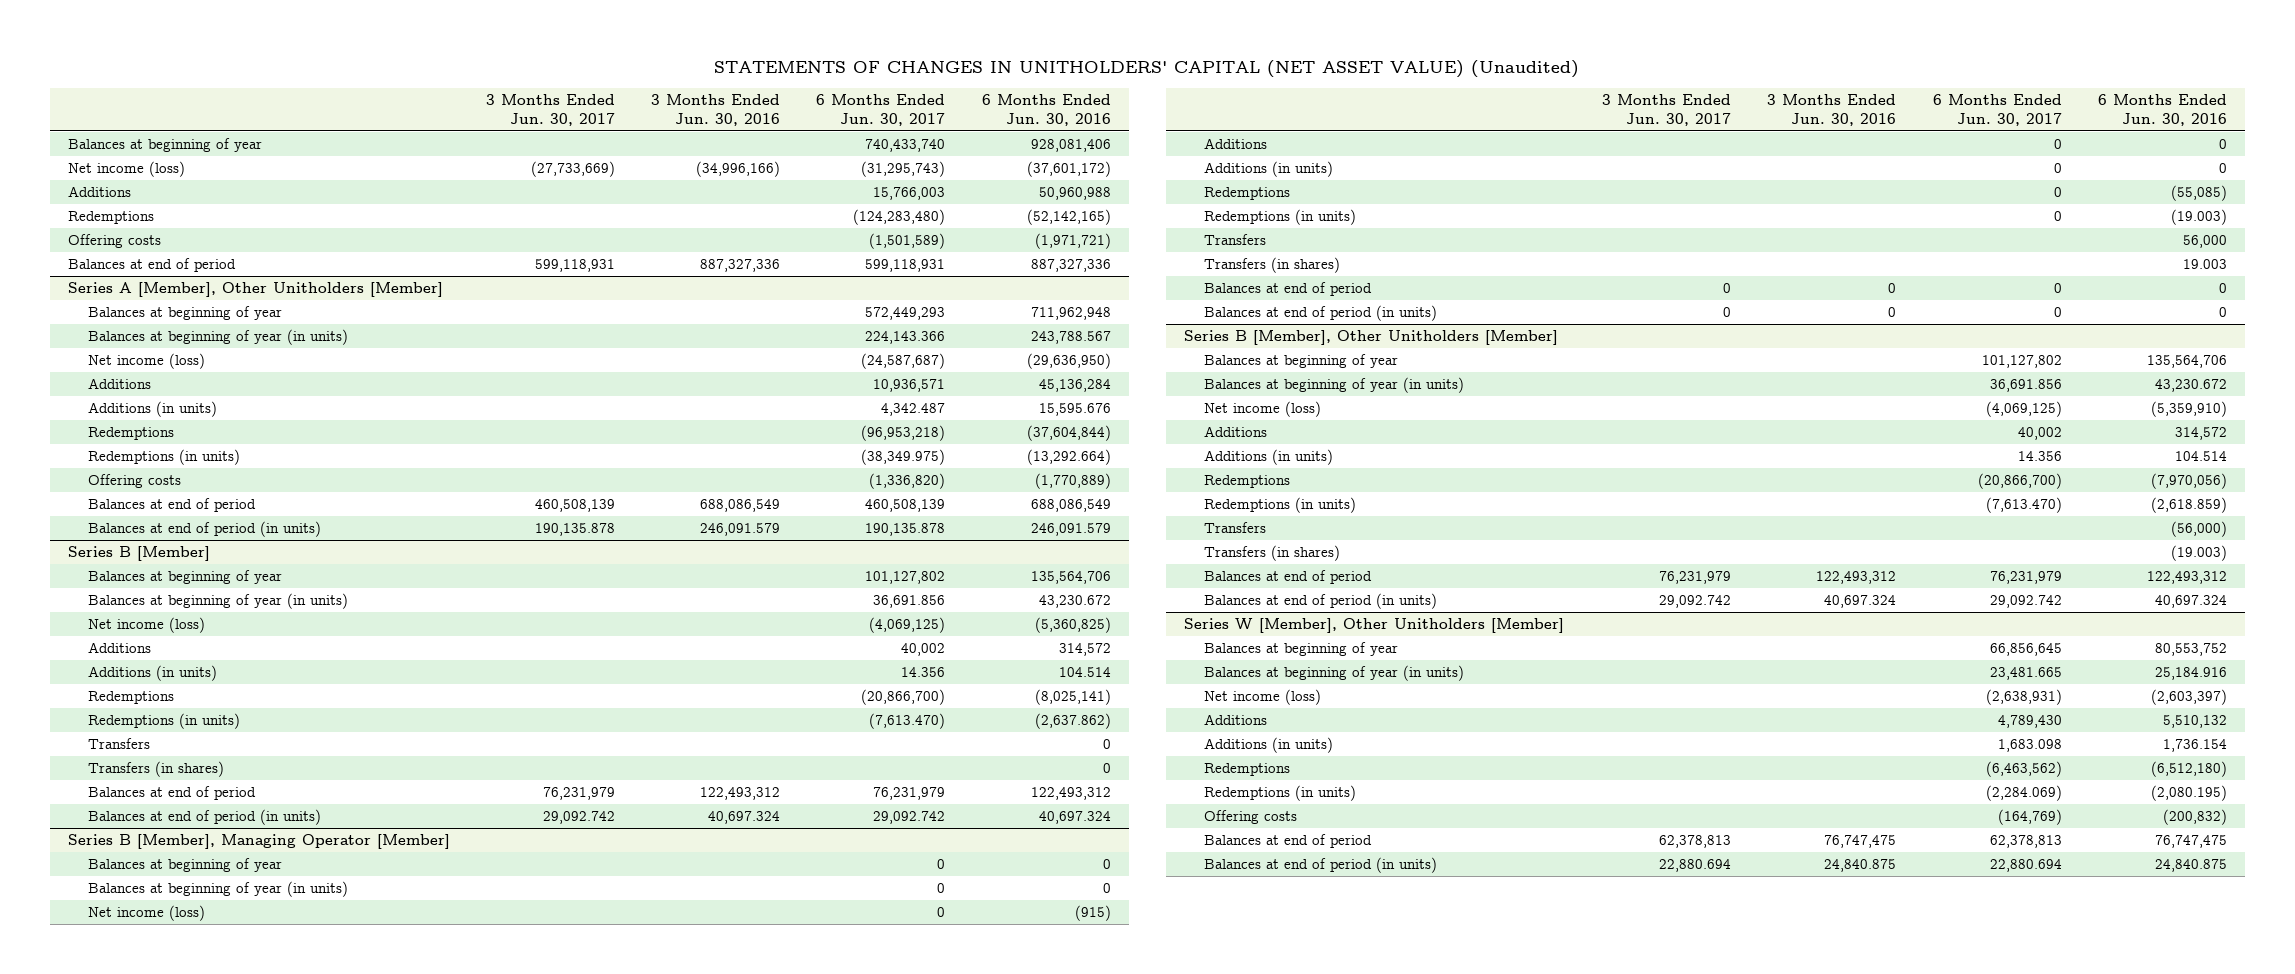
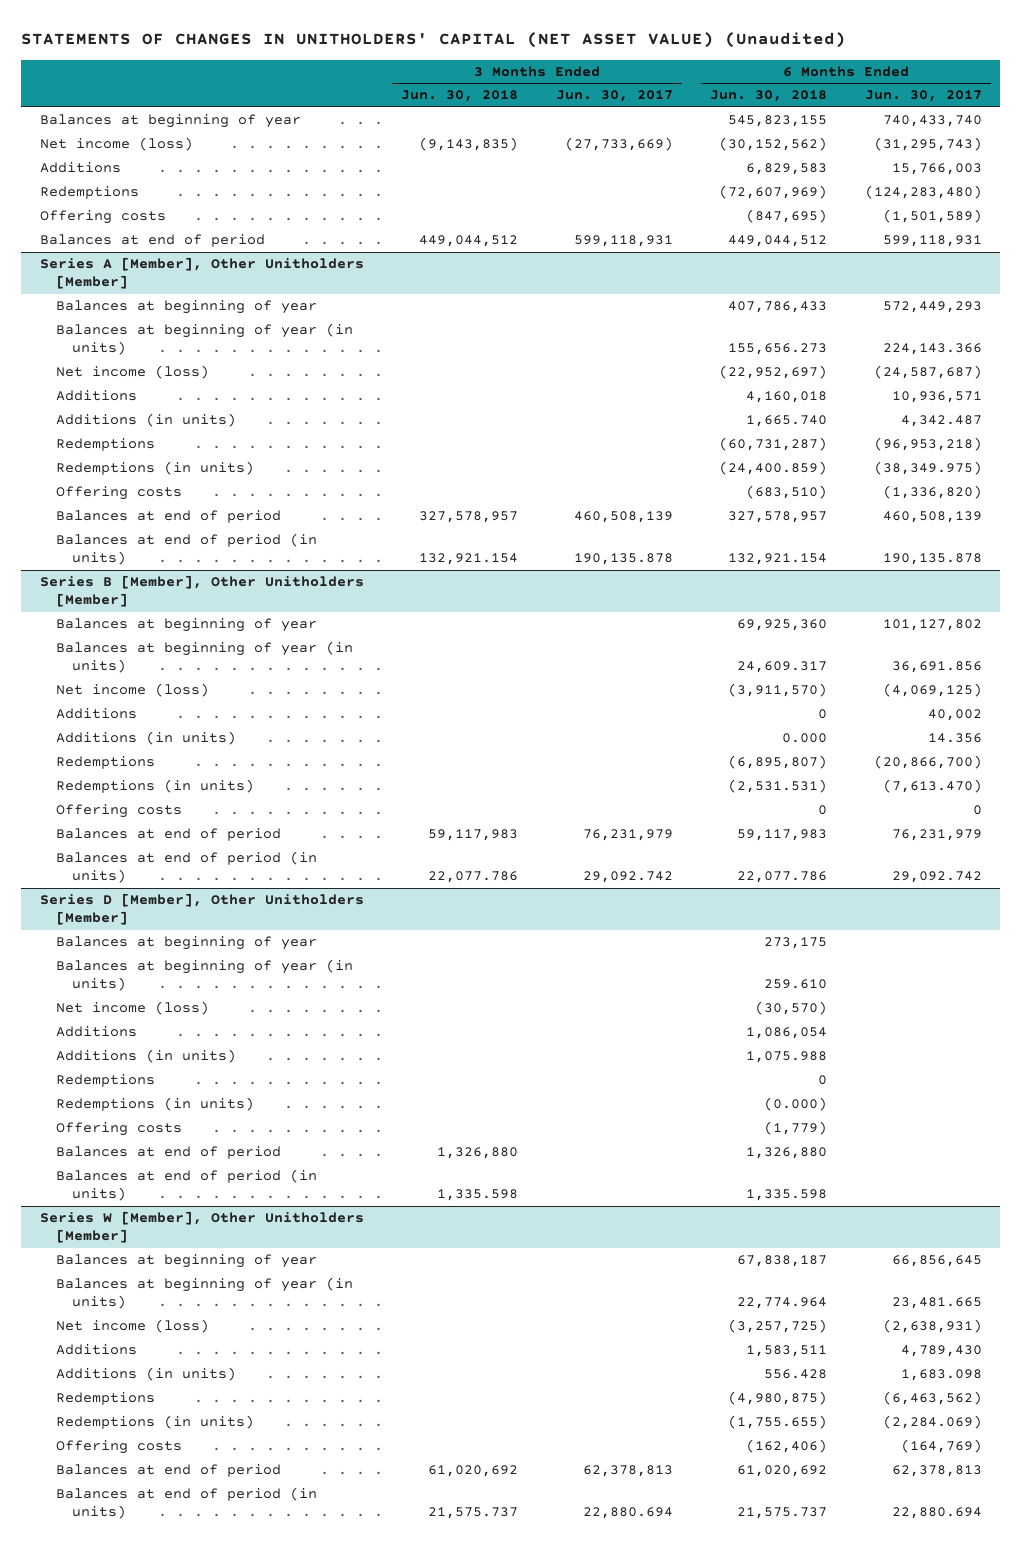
[651,93,781,126] 3 Months Ended Jun. 30, 2016 -> none
[981,93,1111,126] 6 Months Ended Jun. 30, 2016 -> none
none -> [401,90,519,103] Jun. 30, 2018
none -> [710,90,828,103] Jun. 30, 2018
[67,546,210,562] Series B [Member] -> none
[87,570,282,585] Balances at beginning of year -> none
[87,593,348,610] Balances at beginning of year (in units) -> none
[87,617,205,634] Net income (loss) -> none
[87,642,151,654] Additions -> none
[87,665,217,682] Additions (in units) -> none
[87,691,174,705] Redemptions -> none
[87,713,240,730] Redemptions (in units) -> none
[87,738,150,750] Transfers -> none
[87,761,224,778] Transfers (in shares) -> none
[87,786,256,801] Balances at end of period -> none
[87,809,321,826] Balances at end of period (in units) -> none
[67,834,450,850] Series B [Member], Managing Operator [Member] -> none
[87,858,282,873] Balances at beginning of year -> none
[87,881,348,898] Balances at beginning of year (in units) -> none
[87,905,205,922] Net income (loss) -> none
[1204,138,1268,150] Additions -> none
[1204,161,1334,178] Additions (in units) -> none
[1204,187,1291,201] Redemptions -> none
[1204,209,1357,226] Redemptions (in units) -> none
[1204,234,1267,246] Transfers -> none
[1204,257,1341,274] Transfers (in shares) -> none
[1204,282,1373,297] Balances at end of period -> none
[1204,305,1438,322] Balances at end of period (in units) -> none
[1204,522,1267,534] Transfers -> none
[1204,545,1341,562] Transfers (in shares) -> none
none -> [56,804,183,819] Offering costs
none -> [39,893,364,926] Series D [Member], Other Unitholders [Member]
none -> [56,936,318,951] Balances at beginning of year
none -> [56,959,354,992] Balances at beginning of year (in units)
none -> [56,1001,210,1016] Net income (loss)
none -> [56,1026,138,1038] Additions
none -> [56,1049,237,1064] Additions (in units)
none -> [56,1074,156,1088] Redemptions
none -> [56,1097,255,1112] Redemptions (in units)
none -> [56,1122,183,1137] Offering costs
none -> [56,1146,282,1160] Balances at end of period
none -> [56,1169,318,1202] Balances at end of period (in units)

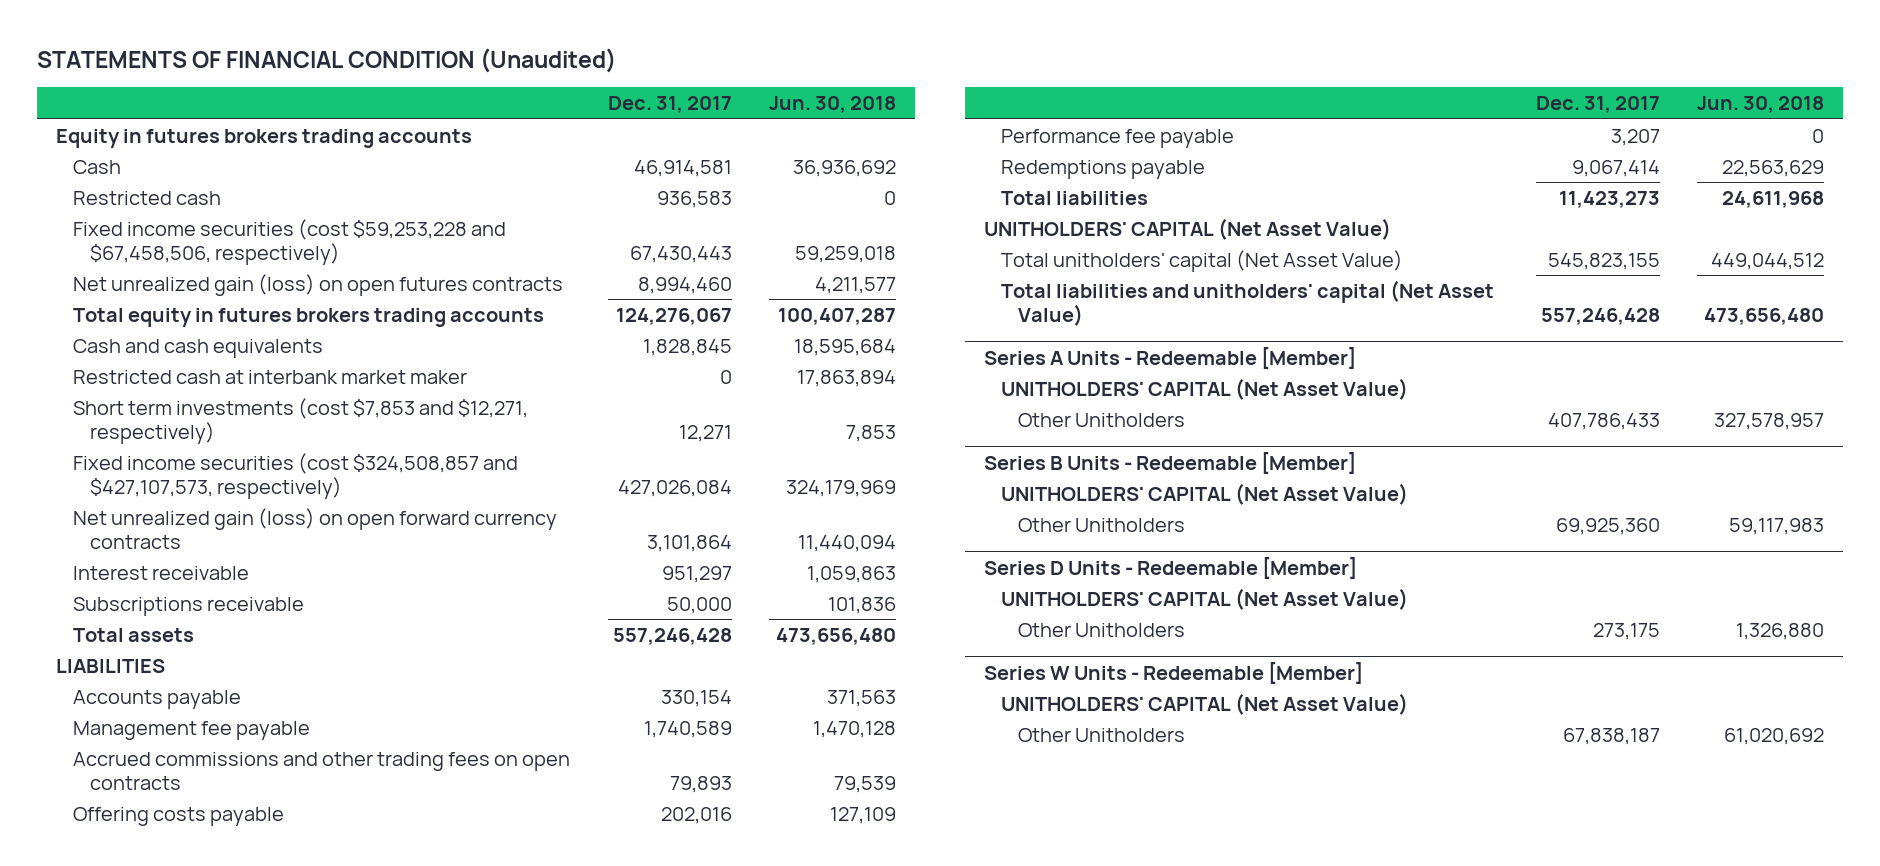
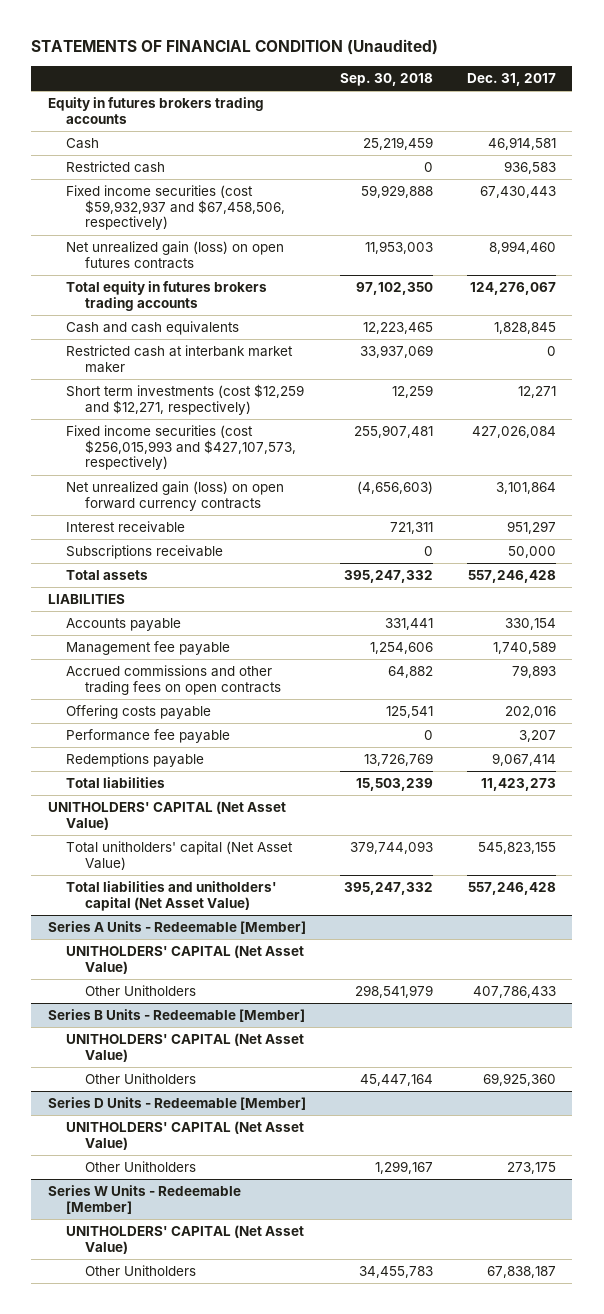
[769,96,897,114] Jun. 30, 2018 -> none
none -> [339,72,433,86] Sep. 30, 2018
[73,218,507,265] Fixed income securities (cost $59,253,228 and $67,458,506, respectively) -> [66,185,285,231] Fixed income securities (cost $59,932,937 and $67,458,506, respectively)
[73,397,529,444] Short term investments (cost $7,853 and $12,271, respectively) -> [66,384,305,415] Short term investments (cost $12,259 and $12,271, respectively)
[73,452,519,499] Fixed income securities (cost $324,508,857 and $427,107,573, respectively) -> [66,425,296,471] Fixed income securities (cost $256,015,993 and $427,107,573, respectively)

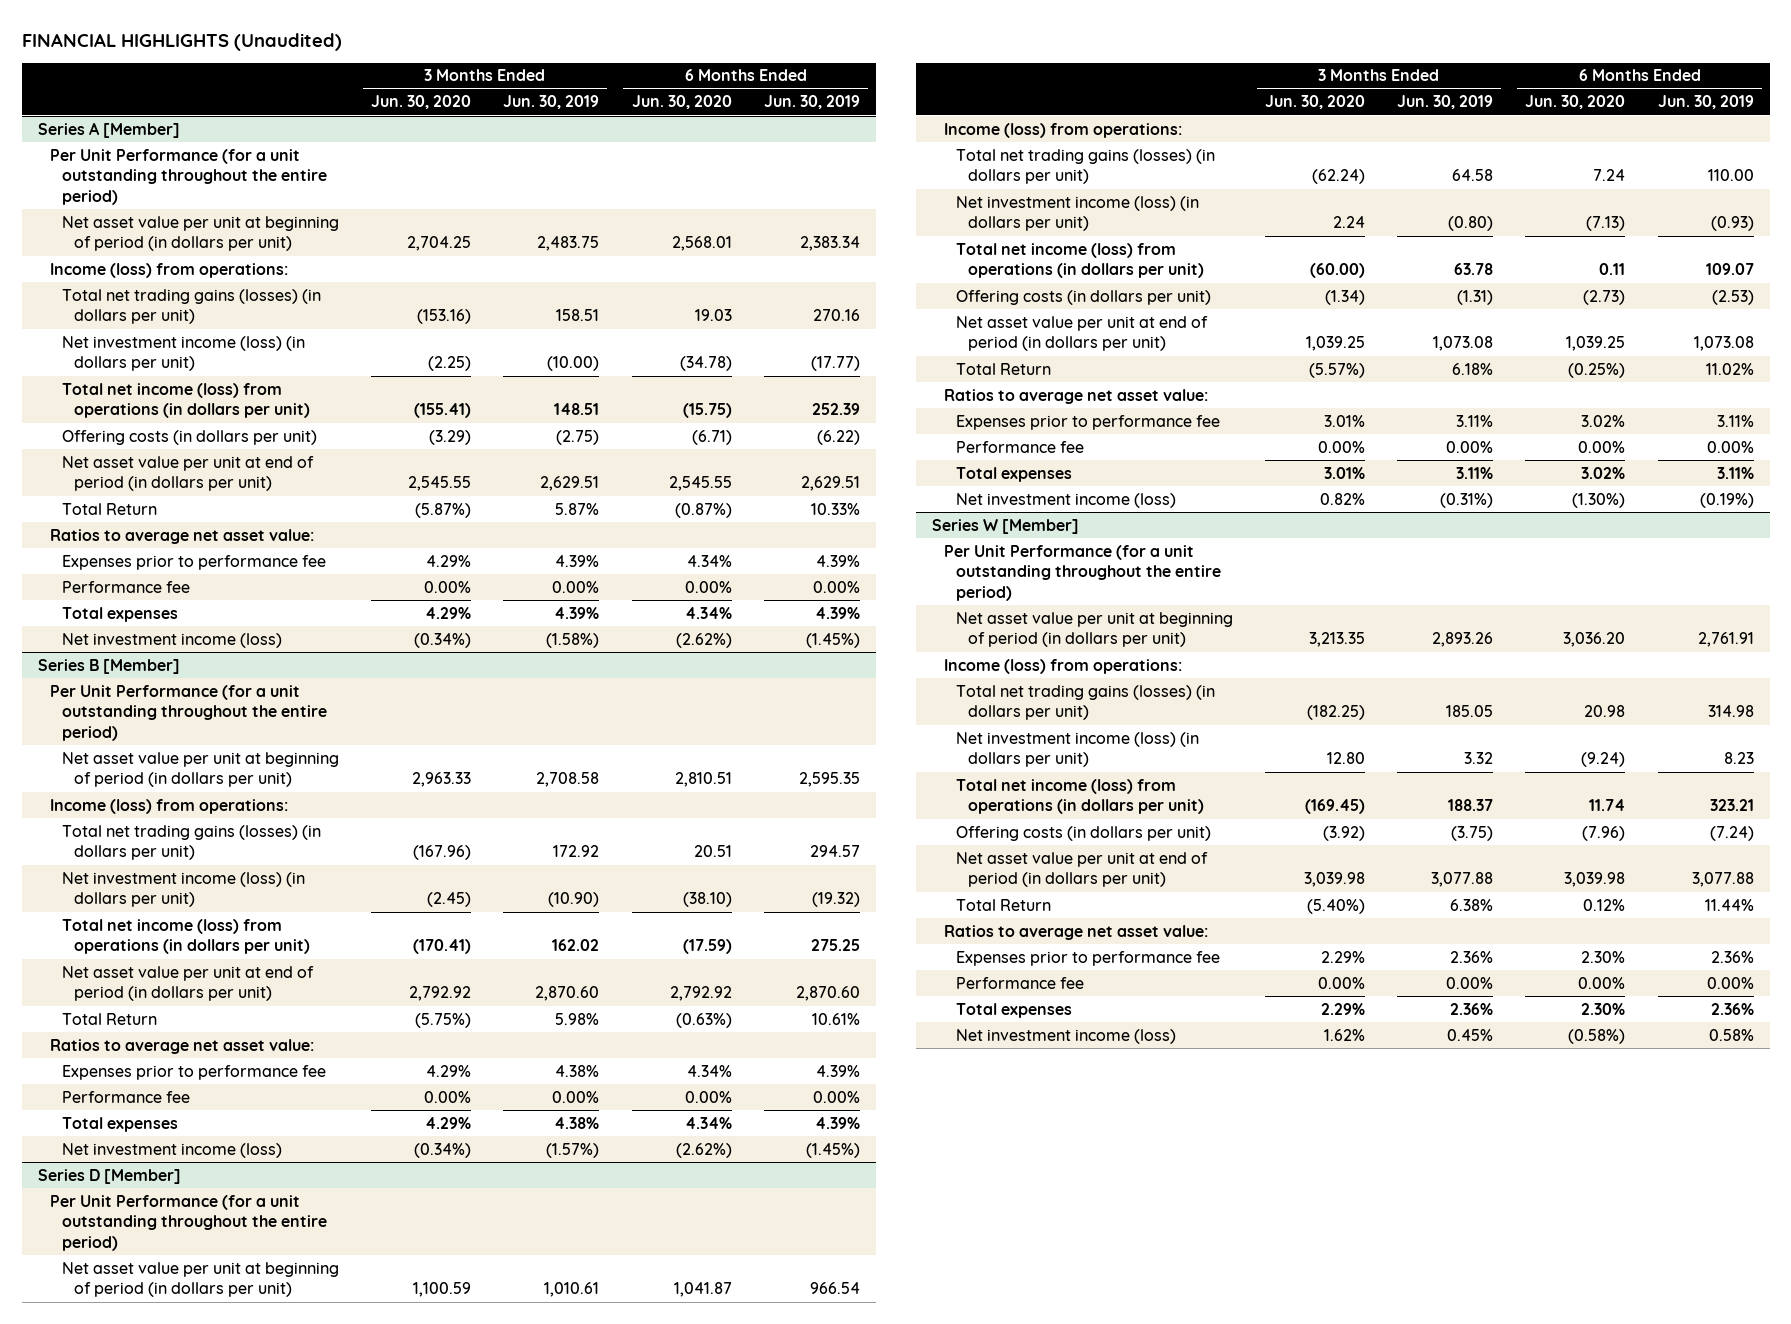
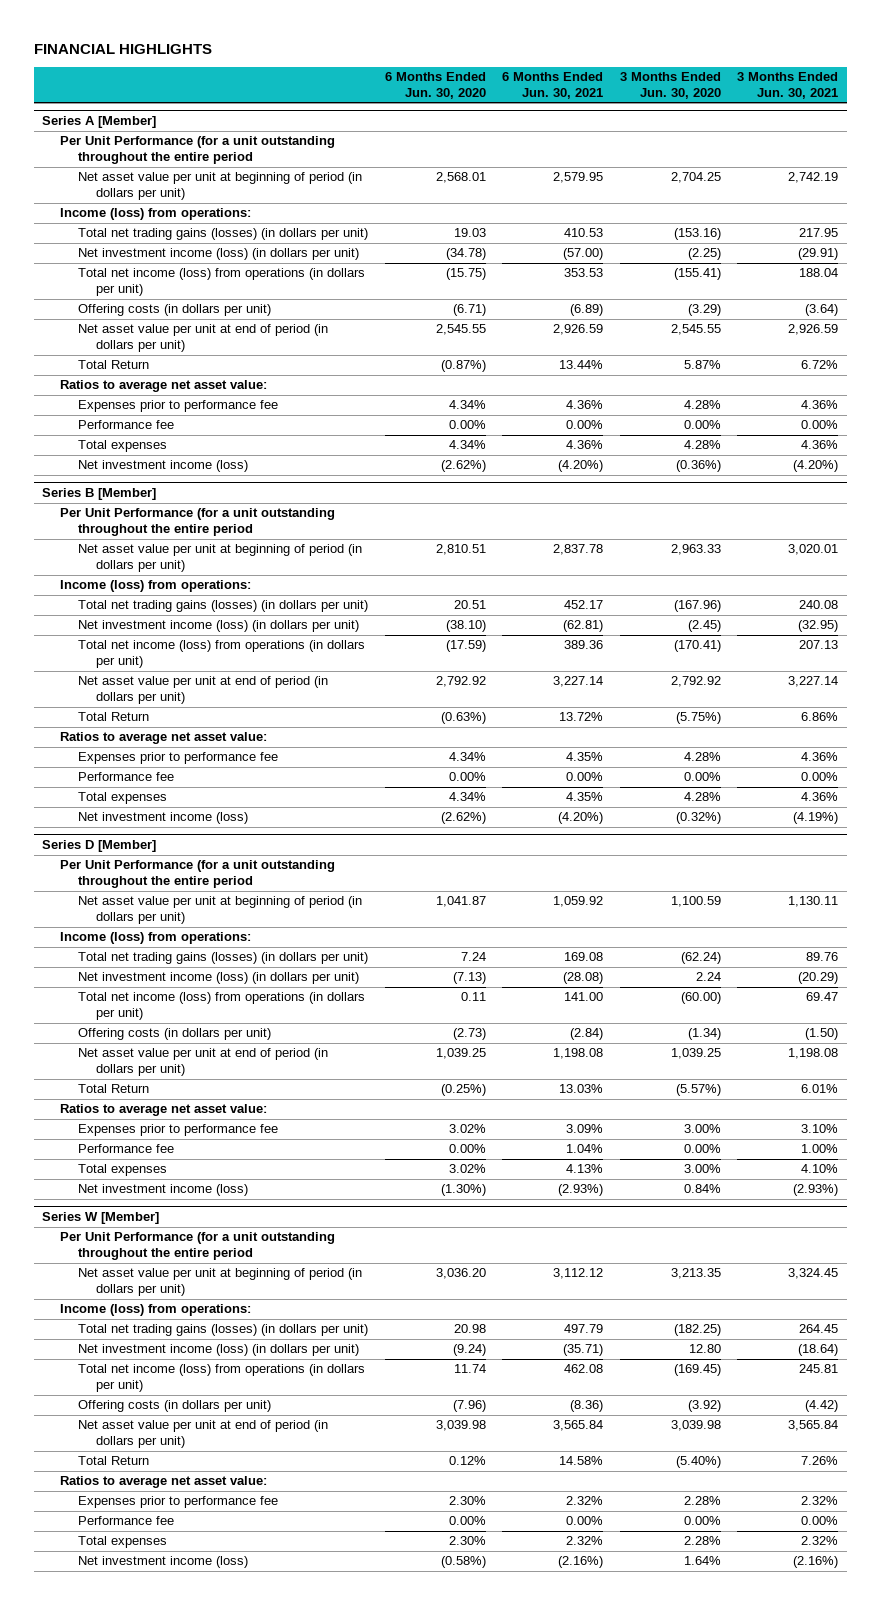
[21,32,342,51] FINANCIAL HIGHLIGHTS (Unaudited) -> [33,43,212,54] FINANCIAL HIGHLIGHTS
[503,95,600,110] Jun. 30, 2019 -> none
[763,95,860,110] Jun. 30, 2019 -> none
none -> [502,71,604,99] 6 Months Ended Jun. 30, 2021
none -> [737,71,839,99] 3 Months Ended Jun. 30, 2021
[50,148,328,205] Per Unit Performance (for a unit outstanding throughout the entire period) -> [60,136,336,165] Per Unit Performance (for a unit outstanding throughout the entire period
[415,502,472,518] (5.87%) -> [683,360,721,370] 5.87%
[426,554,472,567] 4.29% -> [683,400,721,410] 4.28%
[425,606,472,619] 4.29% -> [683,440,721,450] 4.28%
[414,632,472,648] (0.34%) -> [675,460,721,473] (0.36%)
[50,684,328,741] Per Unit Performance (for a unit outstanding throughout the entire period) -> [60,508,336,537] Per Unit Performance (for a unit outstanding throughout the entire period
[426,1064,472,1077] 4.29% -> [683,752,721,762] 4.28%
[425,1116,472,1129] 4.29% -> [683,792,721,802] 4.28%
[414,1142,472,1158] (0.34%) -> [675,812,721,825] (0.32%)
[50,1194,328,1251] Per Unit Performance (for a unit outstanding throughout the entire period) -> [60,860,336,889] Per Unit Performance (for a unit outstanding throughout the entire period
[1324,414,1366,427] 3.01% -> [683,1124,721,1134] 3.00%
[1324,466,1366,479] 3.01% -> [683,1164,721,1174] 3.00%
[1320,492,1366,505] 0.82% -> [683,1184,721,1194] 0.84%
[943,544,1222,601] Per Unit Performance (for a unit outstanding throughout the entire period) -> [60,1232,336,1261] Per Unit Performance (for a unit outstanding throughout the entire period
[1321,950,1366,963] 2.29% -> [683,1496,721,1506] 2.28%
[1321,1002,1366,1015] 2.29% -> [683,1536,721,1546] 2.28%
[1324,1028,1366,1041] 1.62% -> [683,1556,721,1566] 1.64%

